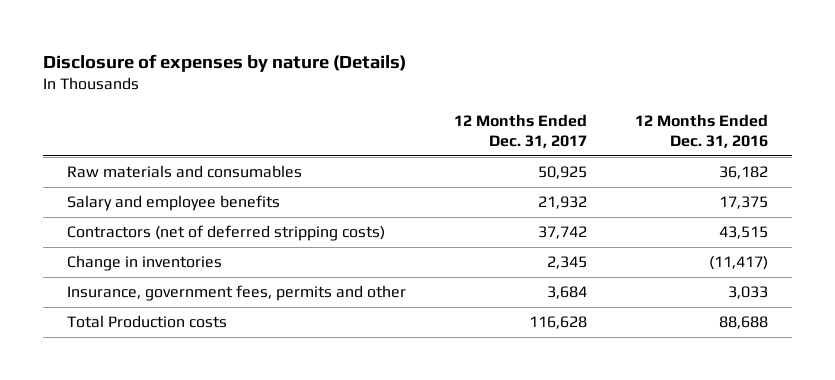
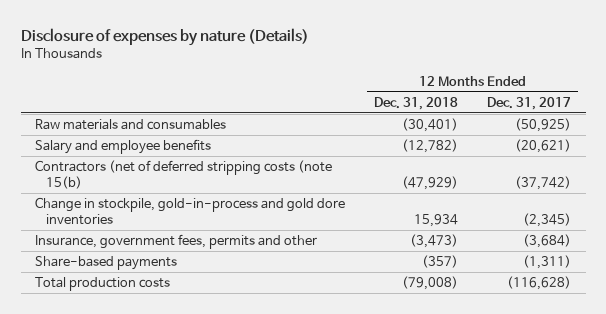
[634,113,768,149] 12 Months Ended Dec. 31, 2016 -> none
none -> [374,96,459,110] Dec. 31, 2018
[537,166,587,180] 50,925 -> [515,118,572,133] (50,925)
[537,196,587,210] 21,932 -> [515,139,572,154] (20,621)
[66,225,385,242] Contractors (net of deferred stripping costs) -> [35,160,333,190] Contractors (net of deferred stripping costs (note 15(b)
[537,226,587,240] 37,742 -> [515,176,572,191] (37,742)
[66,255,222,272] Change in inventories -> [35,197,346,226] Change in stockpile, gold-in-process and gold dore inventories
[546,256,587,270] 2,345 -> [523,213,572,228] (2,345)
[546,286,587,300] 3,684 -> [523,234,572,249] (3,684)
none -> [35,256,178,271] Share-based payments
[66,315,227,329] Total Production costs -> [35,277,171,292] Total production costs
[528,316,587,330] 116,628 -> [507,276,572,291] (116,628)

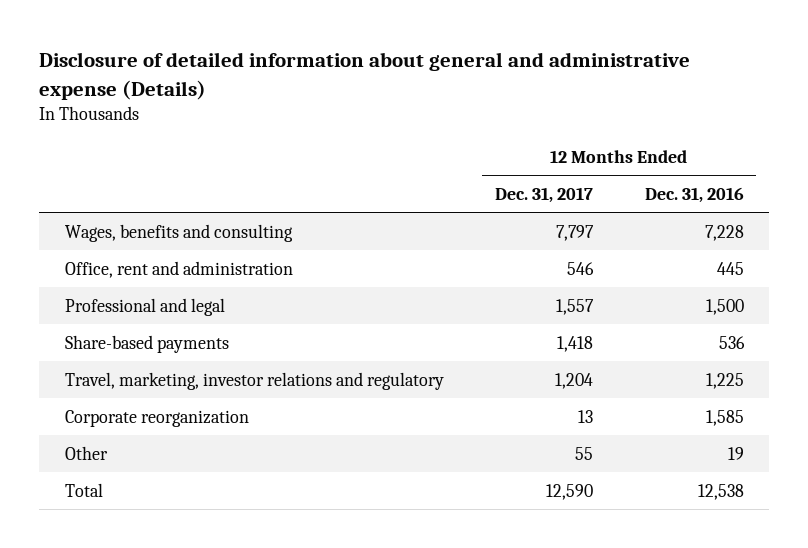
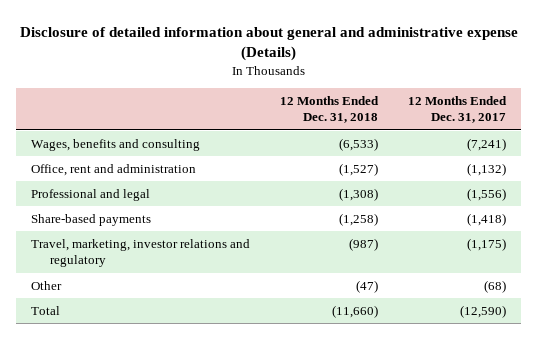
[644,186,744,203] Dec. 31, 2016 -> none
none -> [280,95,380,124] 12 Months Ended Dec. 31, 2018
[64,409,249,427] Corporate reorganization -> none
[556,224,595,241] 7,797 -> [467,137,507,151] (7,241)
[567,261,595,275] 546 -> [467,162,507,176] (1,132)
[556,298,595,315] 1,557 -> [467,187,507,201] (1,556)
[557,335,594,352] 1,418 -> [467,212,507,226] (1,418)
[555,372,594,389] 1,204 -> [467,237,507,251] (1,175)
[575,446,594,460] 55 -> [484,279,507,293] (68)
[546,483,594,500] 12,590 -> [460,304,507,318] (12,590)

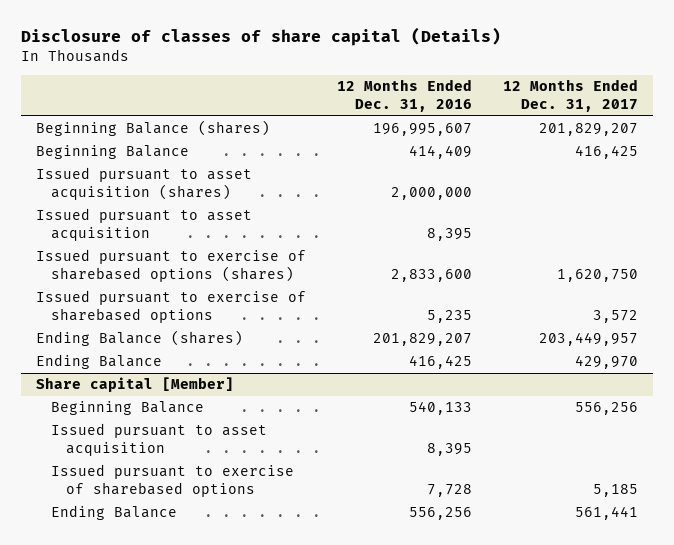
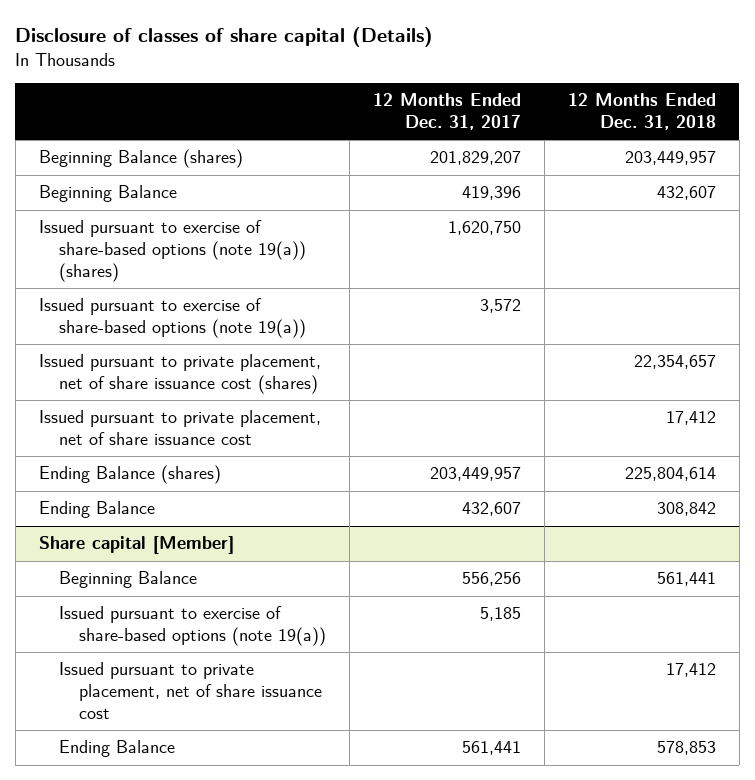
[336,79,472,113] 12 Months Ended Dec. 31, 2016 -> none
none -> [568,93,717,130] 12 Months Ended Dec. 31, 2018
[36,167,253,201] Issued pursuant to asset acquisition (shares) -> none
[36,208,253,242] Issued pursuant to asset acquisition -> none
[574,145,638,160] 416,425 -> [462,186,522,201] 419,396
[36,249,307,283] Issued pursuant to exercise of sharebased options (shares) -> [38,220,307,282] Issued pursuant to exercise of share-based options (note 19(a)) (shares)
[36,290,307,324] Issued pursuant to exercise of sharebased options -> [38,298,307,339] Issued pursuant to exercise of share-based options (note 19(a))
none -> [38,354,321,395] Issued pursuant to private placement, net of share issuance cost (shares)
none -> [38,410,321,446] Issued pursuant to private placement, net of share issuance cost
[574,355,638,370] 429,970 -> [462,502,522,517] 432,607
[50,423,267,457] Issued pursuant to asset acquisition -> none
[50,464,294,498] Issued pursuant to exercise of sharebased options -> [59,606,327,647] Issued pursuant to exercise of share-based options (note 19(a))
none -> [59,662,323,719] Issued pursuant to private placement, net of share issuance cost

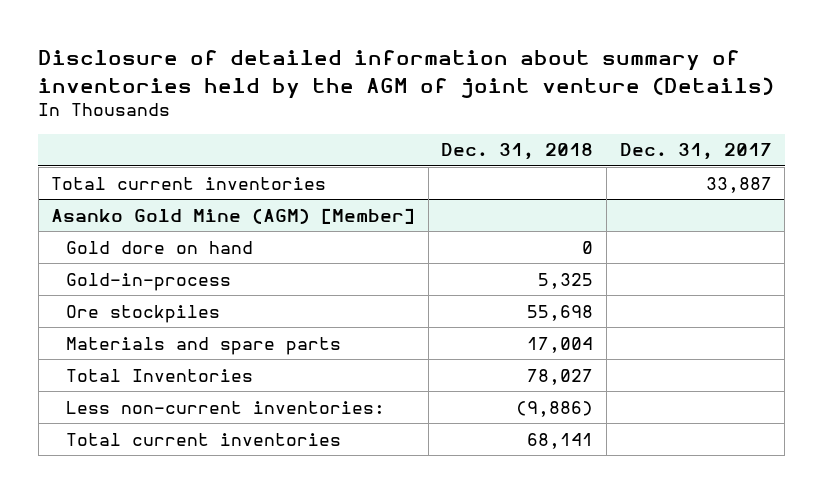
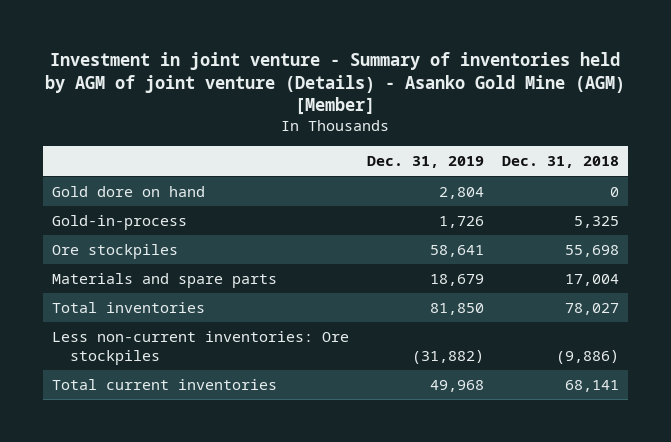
[38,50,775,99] Disclosure of detailed information about summary of inventories held by the AGM of joint venture (Details) -> [45,51,626,116] Investment in joint venture - Summary of inventories held by AGM of joint venture (Details) - Asanko Gold Mine (AGM) [Member]
[619,143,772,161] Dec. 31, 2017 -> none
none -> [366,156,484,169] Dec. 31, 2019
[51,176,327,190] Total current inventories -> none
[51,207,416,224] Asanko Gold Mine (AGM) [Member] -> none
[66,368,254,382] Total Inventories -> [51,302,205,314] Total inventories
[66,400,386,414] Less non-current inventories: -> [51,331,349,365] Less non-current inventories: Ore stockpiles

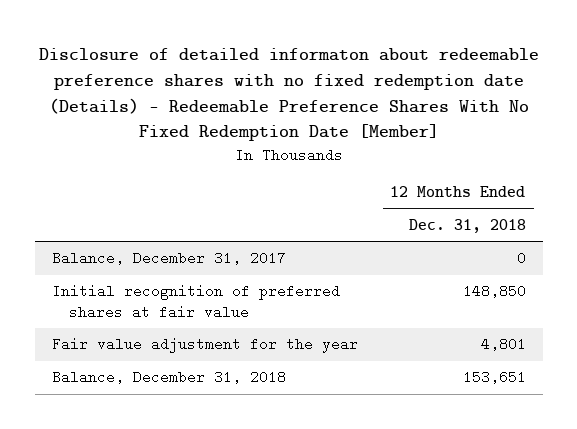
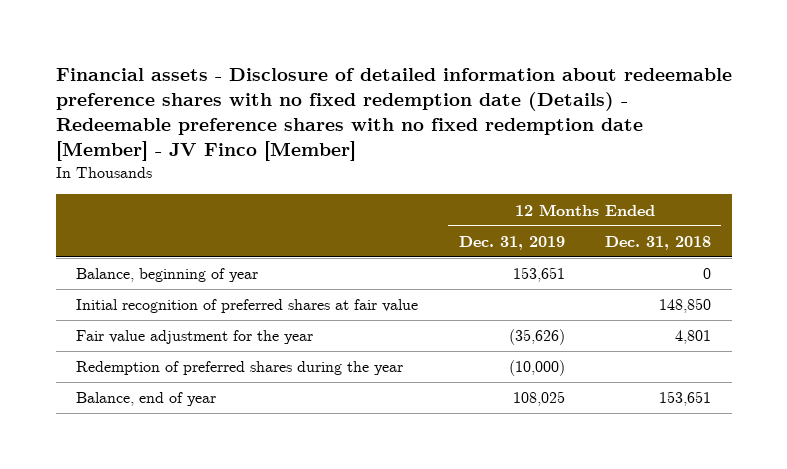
[38,48,539,142] Disclosure of detailed informaton about redeemable preference shares with no fixed redemption date (Details) - Redeemable Preference Shares With No Fixed Redemption Date [Member] -> [55,67,732,162] Financial assets - Disclosure of detailed information about redeemable preference shares with no fixed redemption date (Details) - Redeemable preference shares with no fixed redemption date [Member] - JV Finco [Member]
none -> [458,235,565,250] Dec. 31, 2019
[51,251,286,266] Balance, December 31, 2017 -> [75,268,258,283] Balance, beginning of year
none -> [75,361,403,376] Redemption of preferred shares during the year
[51,370,286,385] Balance, December 31, 2018 -> [75,392,216,407] Balance, end of year

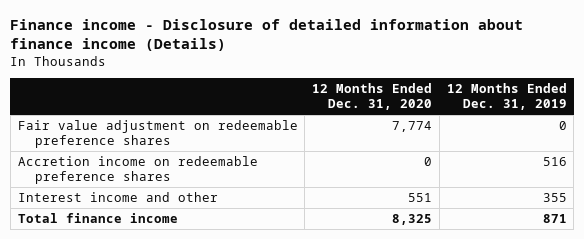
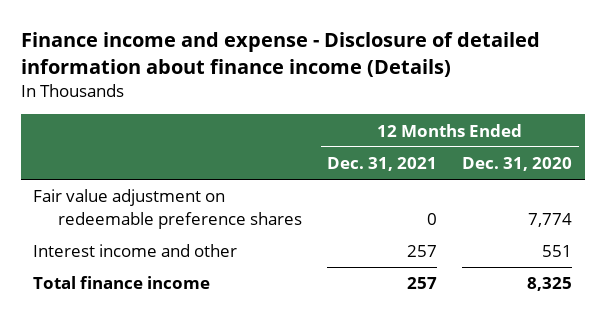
[10,18,524,52] Finance income - Disclosure of detailed information about finance income (Details) -> [20,32,540,77] Finance income and expense - Disclosure of detailed information about finance income (Details)
[446,83,567,111] 12 Months Ended Dec. 31, 2019 -> none
none -> [326,156,437,171] Dec. 31, 2021
[17,155,258,184] Accretion income on redeemable preference shares -> none

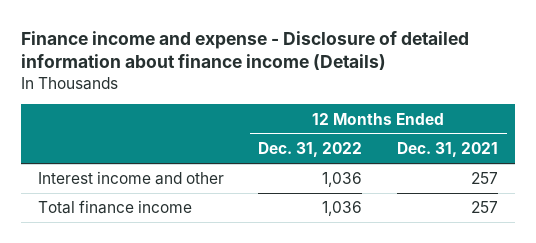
[462,156,573,171] Dec. 31, 2020 -> none
none -> [258,142,363,158] Dec. 31, 2022
[33,189,302,229] Fair value adjustment on redeemable preference shares -> none

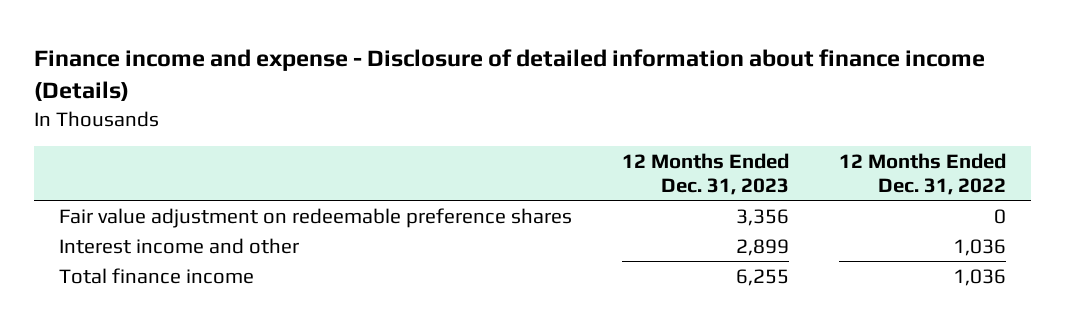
[396,142,498,158] Dec. 31, 2021 -> none
none -> [622,152,790,196] 12 Months Ended Dec. 31, 2023
none -> [59,207,573,228] Fair value adjustment on redeemable preference shares

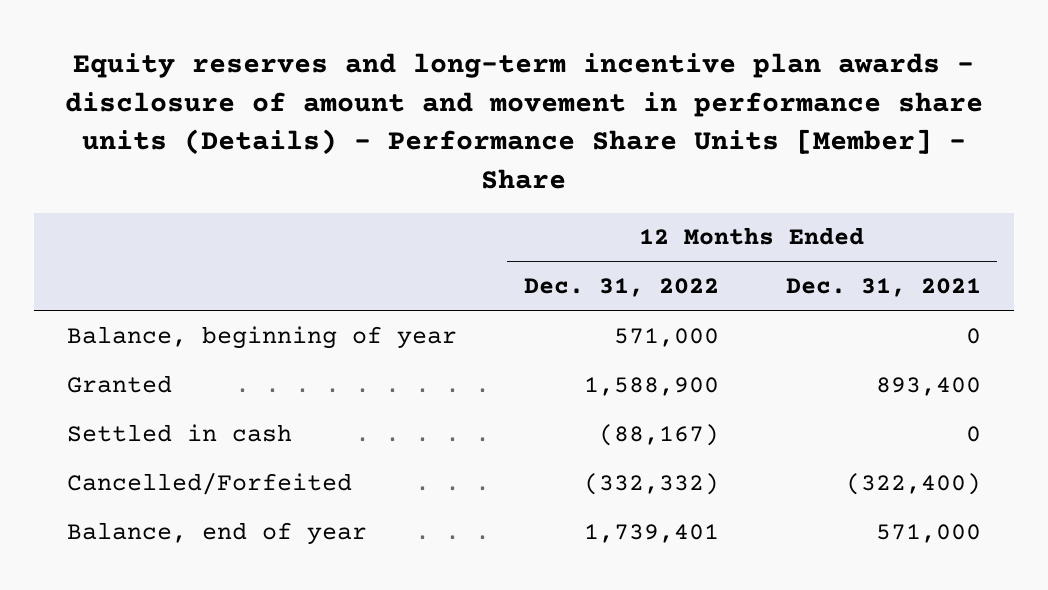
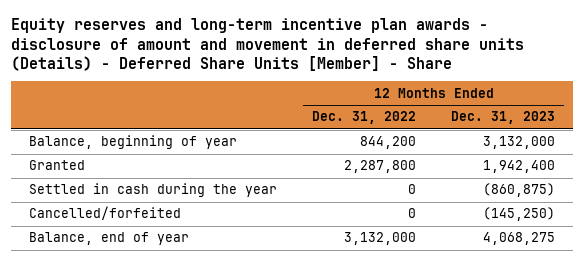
[64,53,983,189] Equity reserves and long-term incentive plan awards - disclosure of amount and movement in performance share units (Details) - Performance Share Units [Member] - Share -> [10,18,524,71] Equity reserves and long-term incentive plan awards - disclosure of amount and movement in deferred share units (Details) - Deferred Share Units [Member] - Share
[785,277,981,297] Dec. 31, 2021 -> none
none -> [451,111,556,125] Dec. 31, 2023
[613,327,719,347] 571,000 -> [359,136,416,150] 844,200
[583,376,719,396] 1,588,900 -> [343,160,416,174] 2,287,800
[67,423,293,442] Settled in cash -> [28,183,277,198] Settled in cash during the year
[598,423,719,446] (88,167) -> [407,184,416,195] 0
[67,471,353,495] Cancelled/Forfeited -> [28,206,181,221] Cancelled/forfeited
[583,472,719,495] (332,332) -> [407,208,416,219] 0
[583,523,719,543] 1,739,401 -> [343,232,416,246] 3,132,000

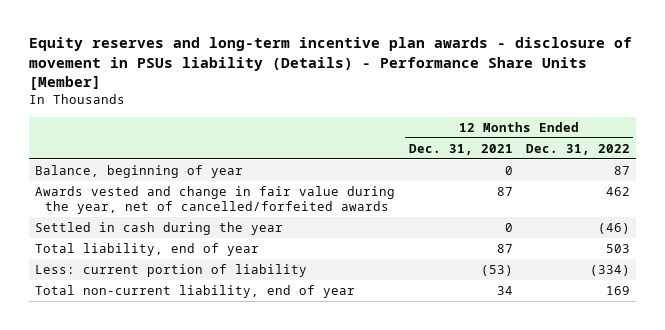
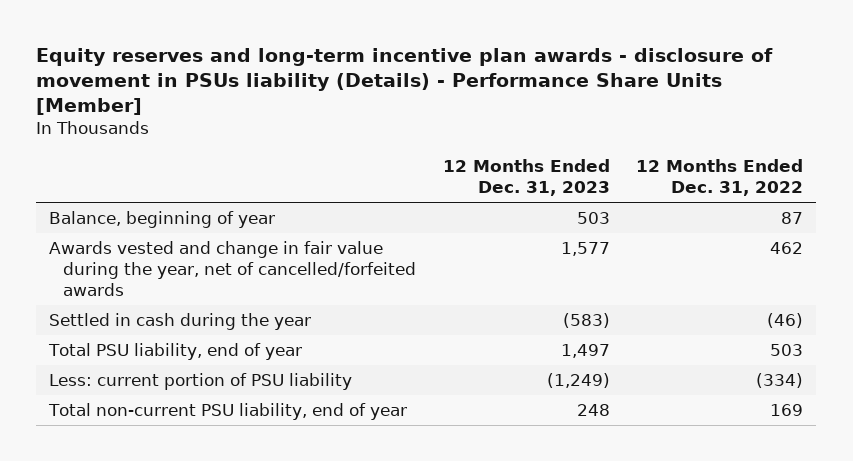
[408,143,513,155] Dec. 31, 2021 -> none
none -> [442,159,610,196] 12 Months Ended Dec. 31, 2023
[35,243,260,257] Total liability, end of year -> [48,343,303,361] Total PSU liability, end of year
[35,264,308,278] Less: current portion of liability -> [49,373,353,391] Less: current portion of PSU liability
[35,285,356,299] Total non-current liability, end of year -> [48,403,408,421] Total non-current PSU liability, end of year

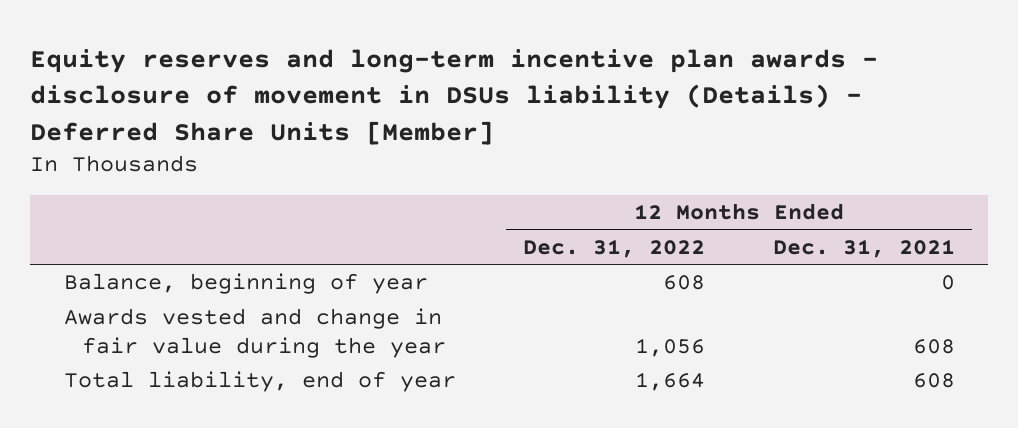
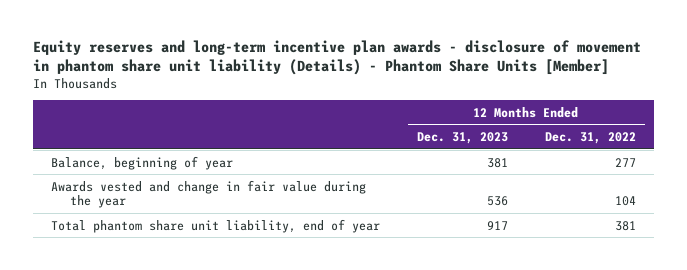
[29,48,878,145] Equity reserves and long-term incentive plan awards - disclosure of movement in DSUs liability (Details) - Deferred Share Units [Member] -> [32,39,641,76] Equity reserves and long-term incentive plan awards - disclosure of movement in phantom share unit liability (Details) - Phantom Share Units [Member]
[772,239,955,259] Dec. 31, 2021 -> none
none -> [416,132,508,145] Dec. 31, 2023
[663,275,706,291] 608 -> [614,157,636,167] 277
[635,337,706,357] 1,056 -> [614,196,636,207] 104
[63,371,456,393] Total liability, end of year -> [51,218,381,233] Total phantom share unit liability, end of year
[635,372,706,392] 1,664 -> [614,220,636,231] 381

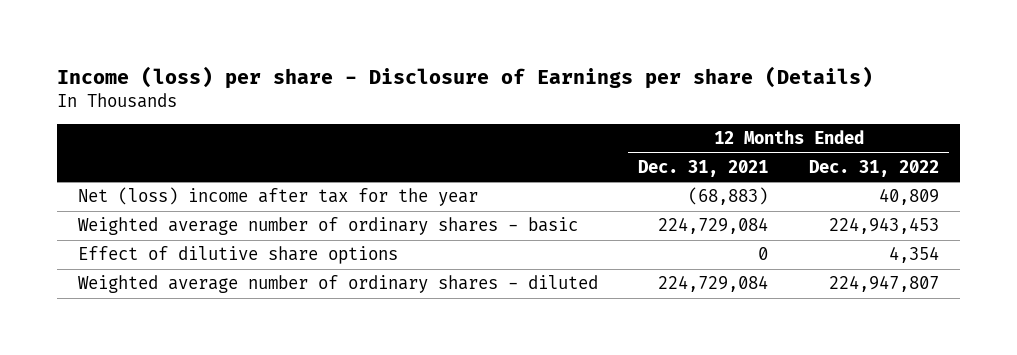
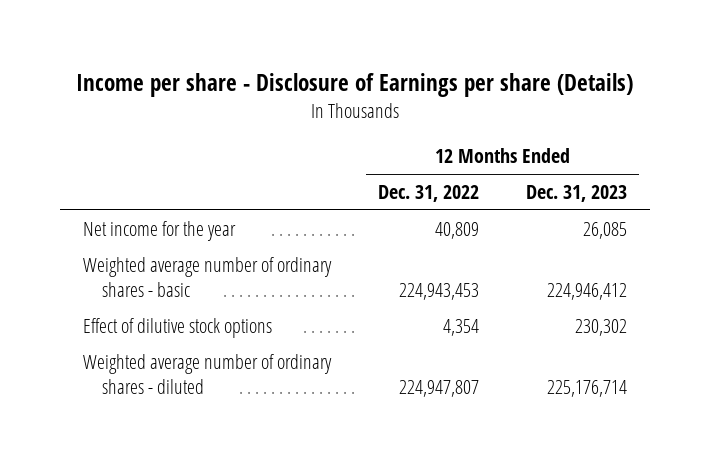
[57,65,874,89] Income (loss) per share - Disclosure of Earnings per share (Details) -> [76,73,634,98] Income per share - Disclosure of Earnings per share (Details)
[638,159,769,177] Dec. 31, 2021 -> none
none -> [526,185,628,203] Dec. 31, 2023
[77,187,478,207] Net (loss) income after tax for the year -> [83,221,237,242] Net income for the year
[77,246,398,265] Effect of dilutive share options -> [83,318,273,339] Effect of dilutive stock options

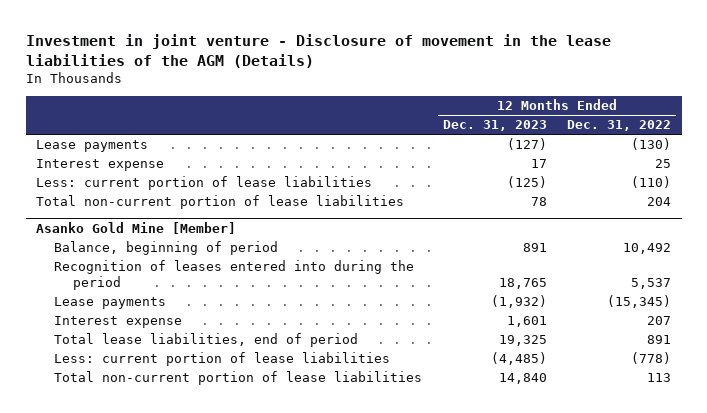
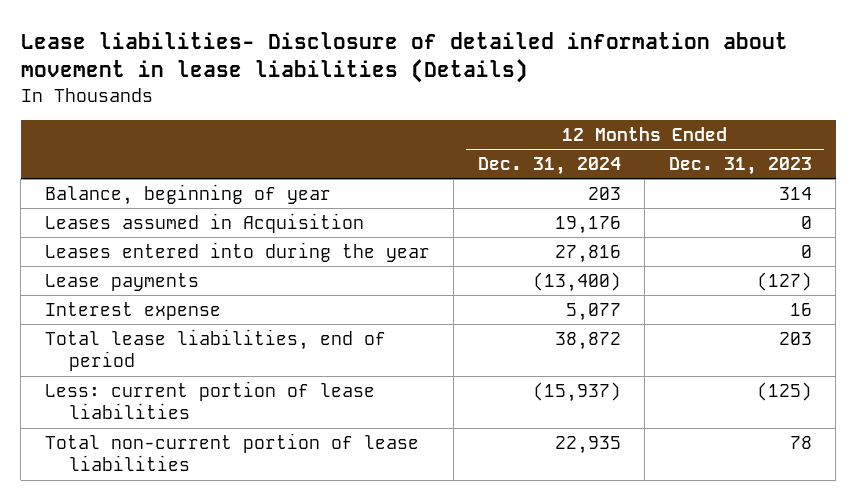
[25,33,611,68] Investment in joint venture - Disclosure of movement in the lease liabilities of the AGM (Details) -> [20,31,788,84] Lease liabilities- Disclosure of detailed information about movement in lease liabilities (Details)
[567,120,672,132] Dec. 31, 2022 -> none
none -> [477,157,621,176] Dec. 31, 2024
none -> [44,184,331,206] Balance, beginning of year
none -> [44,213,364,234] Leases assumed in Acquisition
none -> [44,242,430,263] Leases entered into during the year
[530,159,547,169] 17 -> [789,303,812,317] 16
none -> [44,329,386,372] Total lease liabilities, end of period
[35,221,236,234] Asanko Gold Mine [Member] -> none
[54,241,279,256] Balance, beginning of period -> none
[54,260,415,290] Recognition of leases entered into during the period -> none
[54,297,167,310] Lease payments -> none
[54,316,183,329] Interest expense -> none
[54,333,359,348] Total lease liabilities, end of period -> none
[54,352,391,367] Less: current portion of lease liabilities -> none
[54,371,423,386] Total non-current portion of lease liabilities -> none

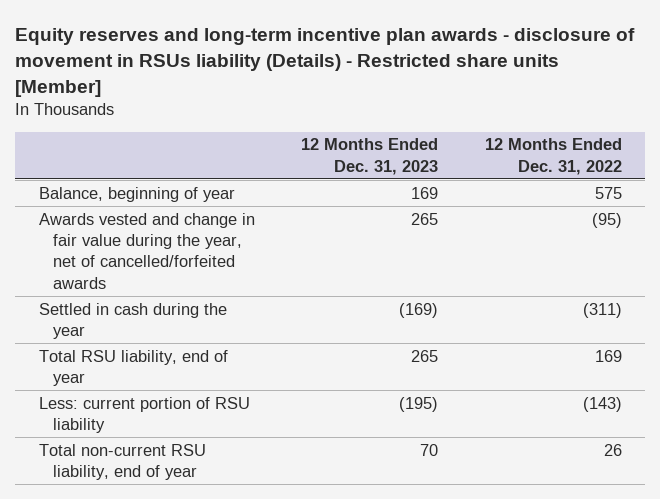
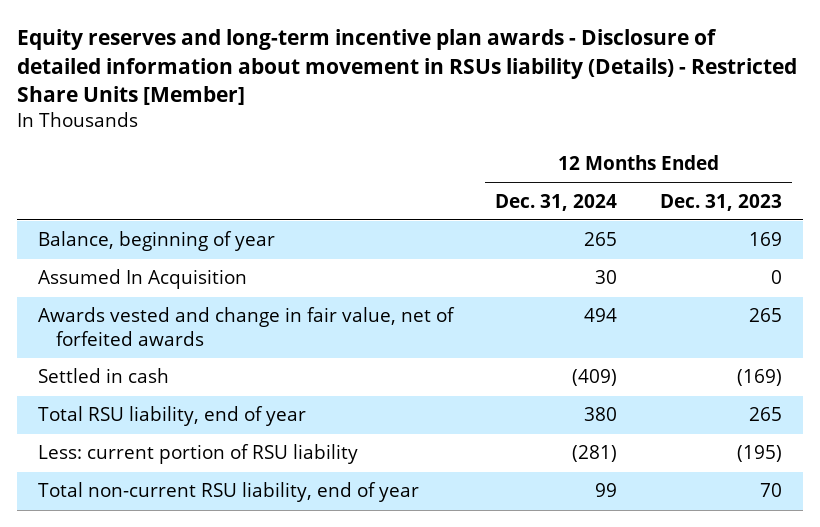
[15,28,636,97] Equity reserves and long-term incentive plan awards - disclosure of movement in RSUs liability (Details) - Restricted share units [Member] -> [16,29,797,105] Equity reserves and long-term incentive plan awards - Disclosure of detailed information about movement in RSUs liability (Details) - Restricted Share Units [Member]
[484,138,622,175] 12 Months Ended Dec. 31, 2022 -> none
none -> [495,193,618,211] Dec. 31, 2024
none -> [37,269,247,290] Assumed In Acquisition
[38,212,255,289] Awards vested and change in fair value during the year, net of cancelled/forfeited awards -> [37,307,455,346] Awards vested and change in fair value, net of forfeited awards
[38,302,227,339] Settled in cash during the year -> [37,368,169,384] Settled in cash

